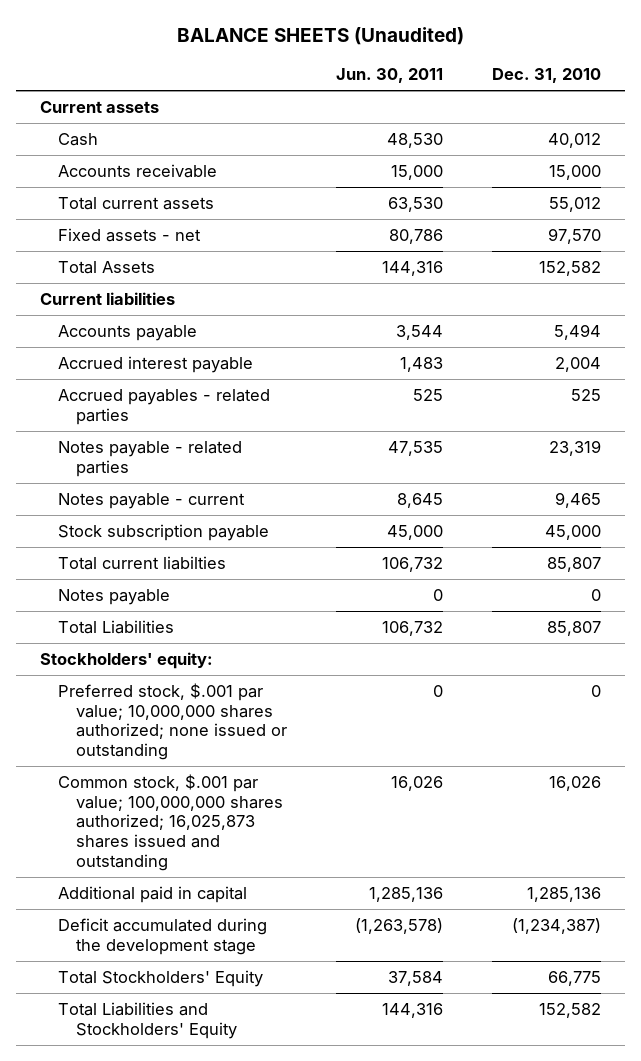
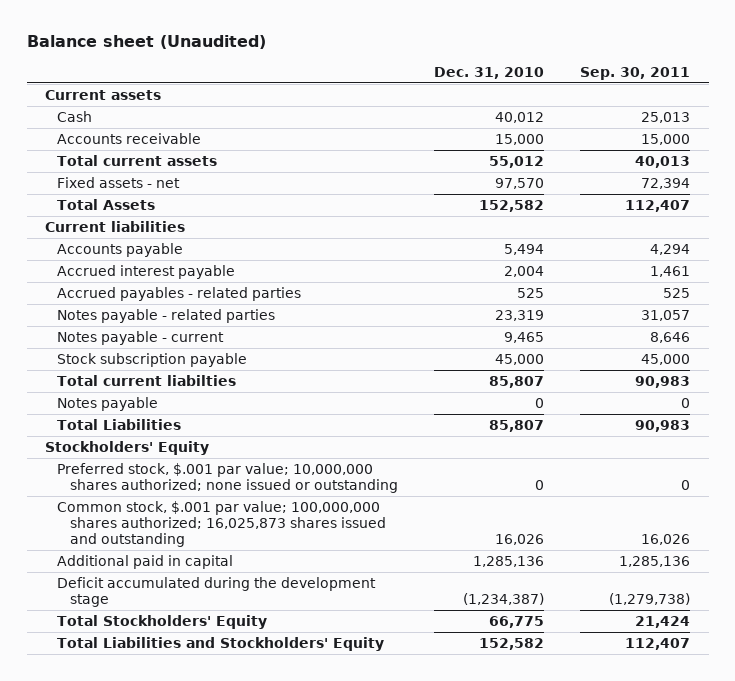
[176,26,464,45] BALANCE SHEETS (Unaudited) -> [26,35,266,50] Balance sheet (Unaudited)
[336,68,444,84] Jun. 30, 2011 -> none
none -> [580,66,691,80] Sep. 30, 2011
[40,651,214,669] Stockholders' equity: -> [44,440,209,455] Stockholders' Equity

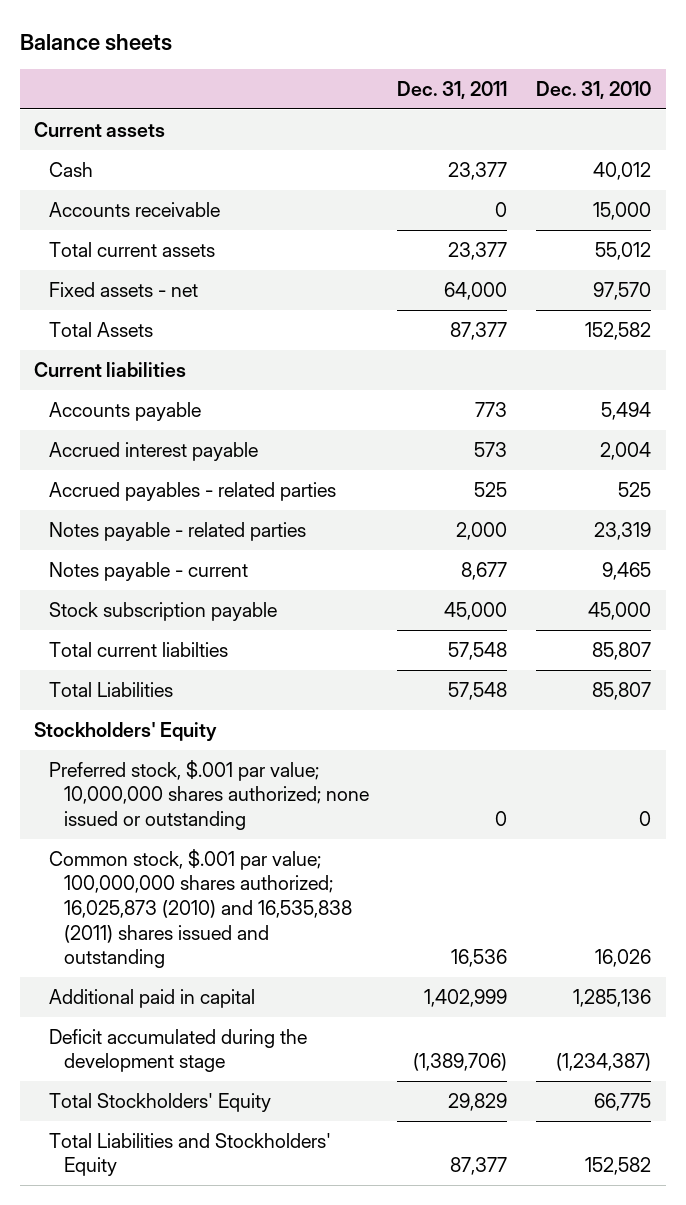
[26,35,266,50] Balance sheet (Unaudited) -> [20,33,173,51] Balance sheets
[580,66,691,80] Sep. 30, 2011 -> none
none -> [397,81,508,100] Dec. 31, 2011
[57,396,159,411] Notes payable -> none
[57,500,386,547] Common stock, $.001 par value; 100,000,000 shares authorized; 16,025,873 shares issued and outstanding -> [49,848,352,969] Common stock, $.001 par value; 100,000,000 shares authorized; 16,025,873 (2010) and 16,535,838 (2011) shares issued and outstanding

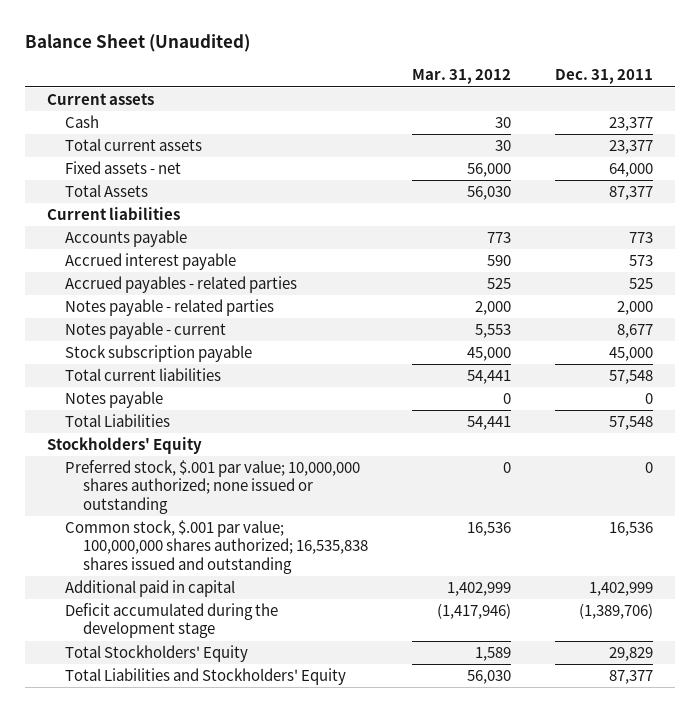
[20,33,173,51] Balance sheets -> [24,34,250,53] Balance Sheet (Unaudited)
[536,81,652,100] Dec. 31, 2010 -> none
none -> [411,69,511,85] Mar. 31, 2012
[49,201,221,217] Accounts receivable -> none
[49,641,229,657] Total current liabilties -> [64,368,221,382] Total current liabilities
none -> [64,391,163,409] Notes payable
[49,848,352,969] Common stock, $.001 par value; 100,000,000 shares authorized; 16,025,873 (2010) and 16,535,838 (2011) shares issued and outstanding -> [64,520,368,574] Common stock, $.001 par value; 100,000,000 shares authorized; 16,535,838 shares issued and outstanding

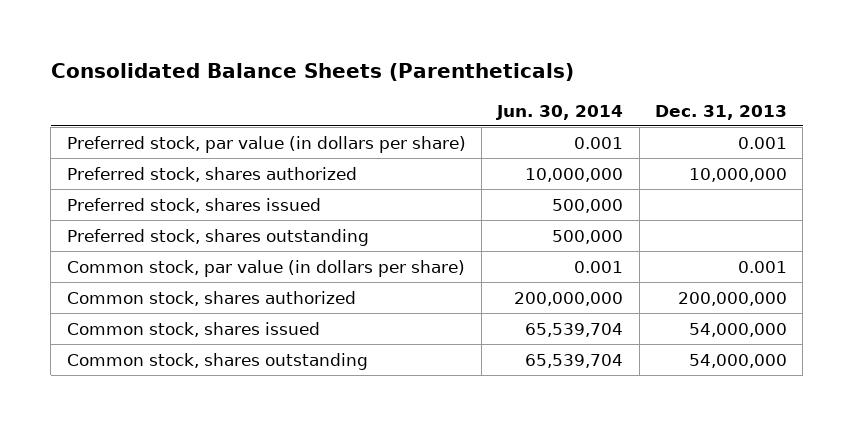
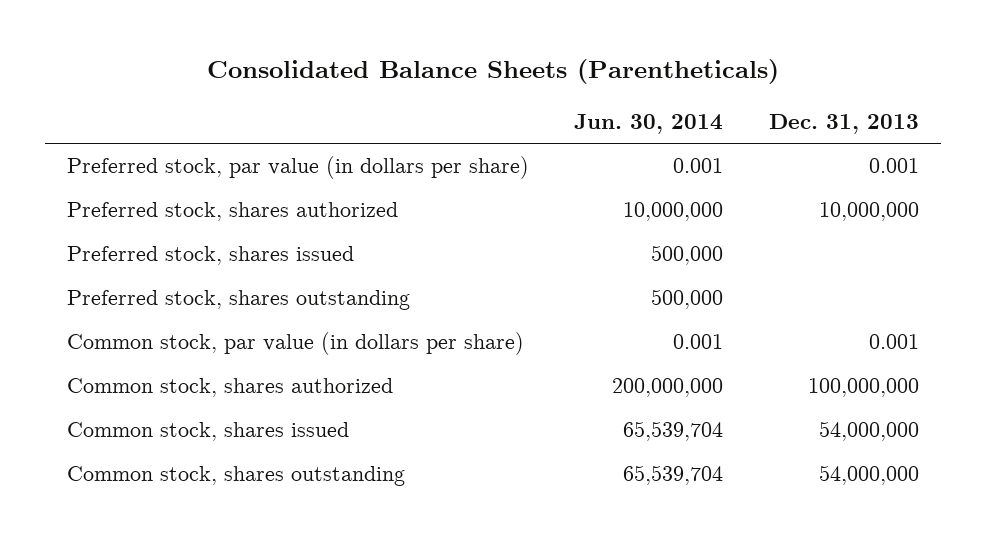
[678,291,788,306] 200,000,000 -> [807,378,919,398] 100,000,000

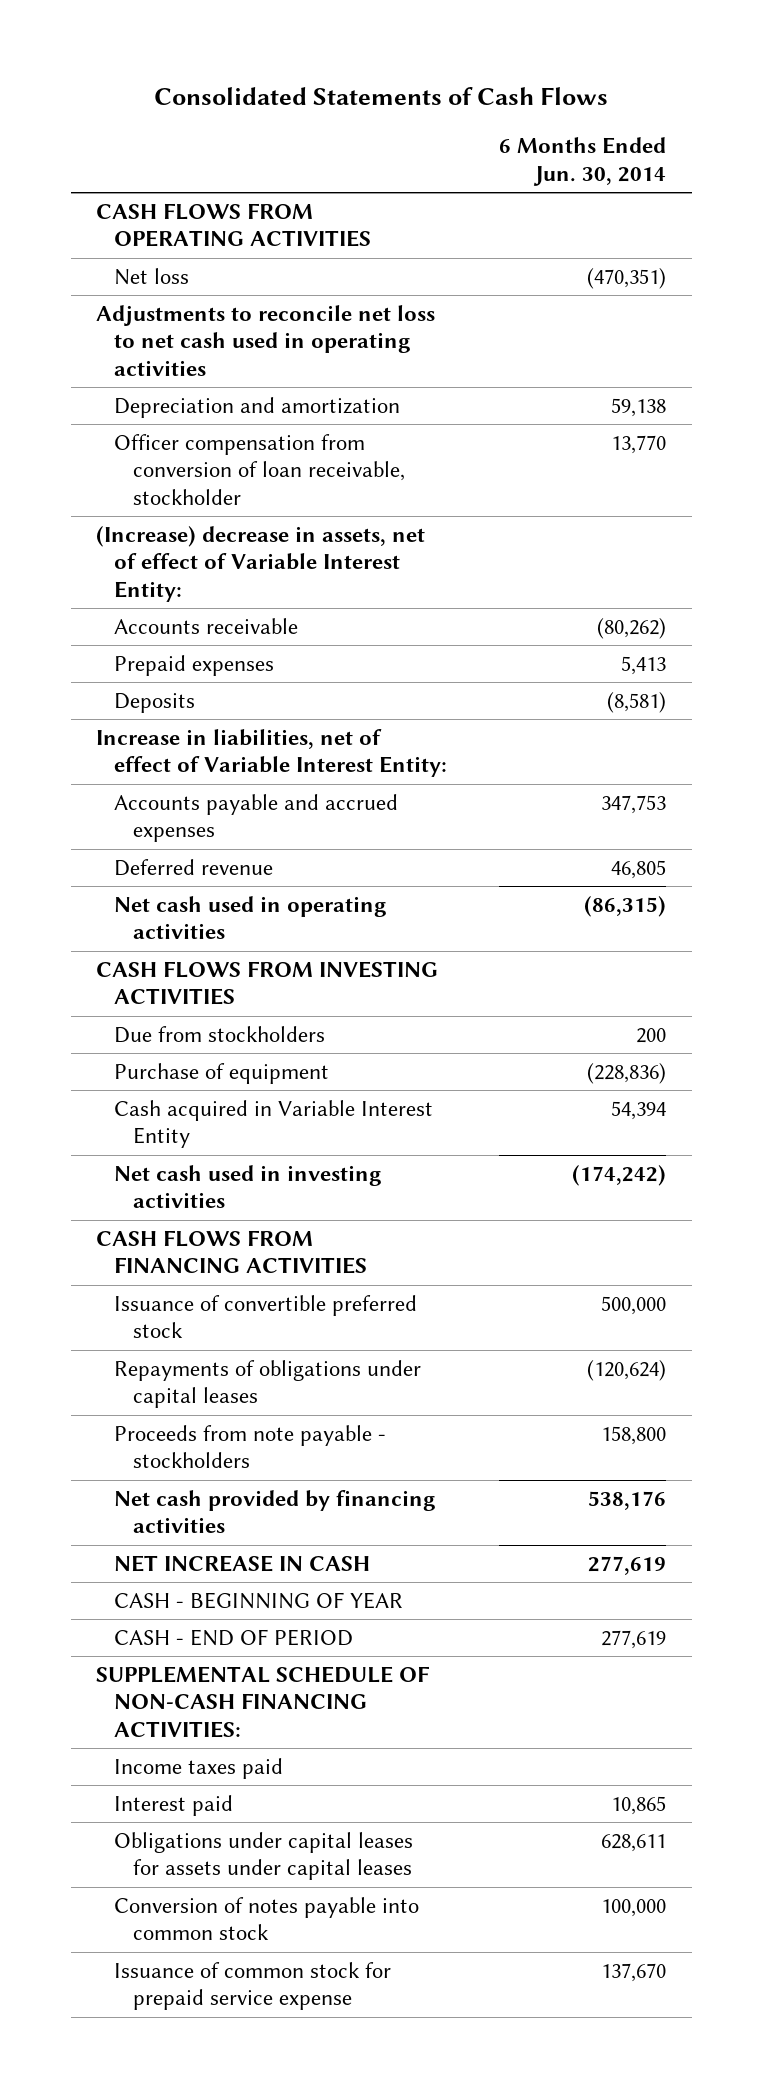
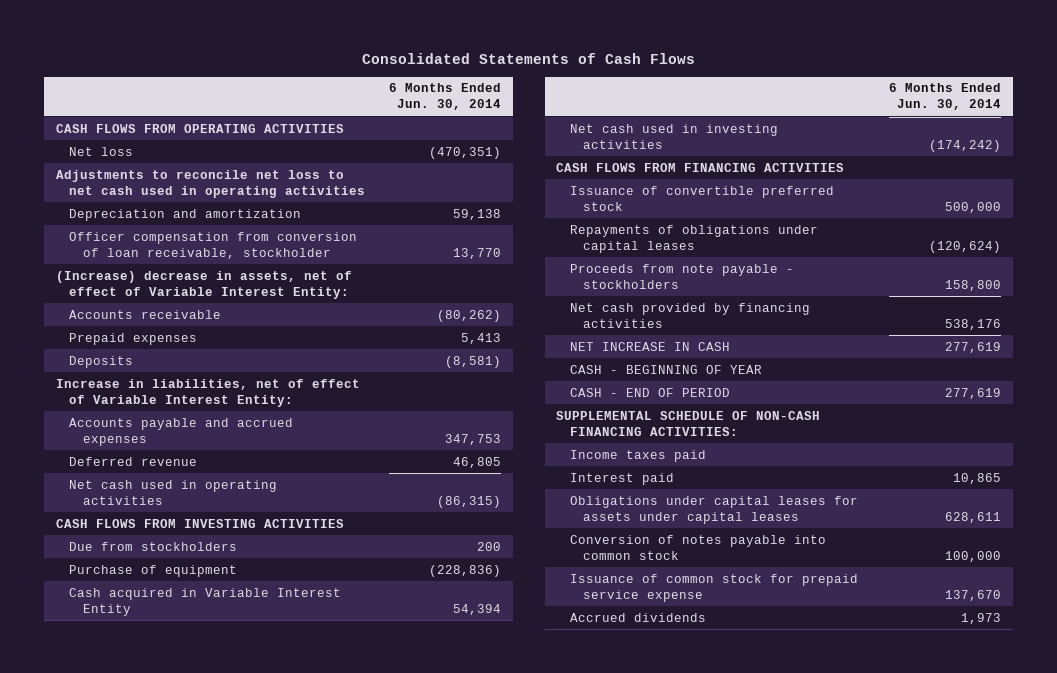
none -> [569,612,706,622] Accrued dividends

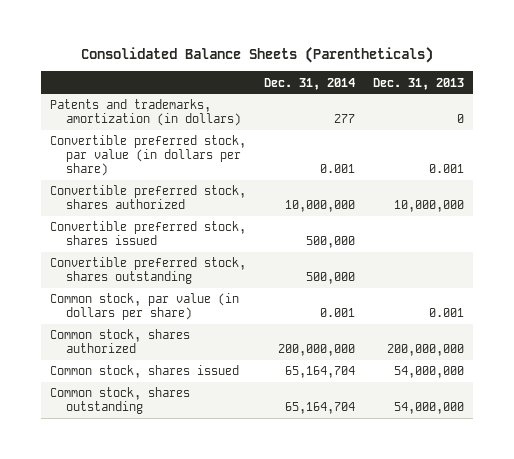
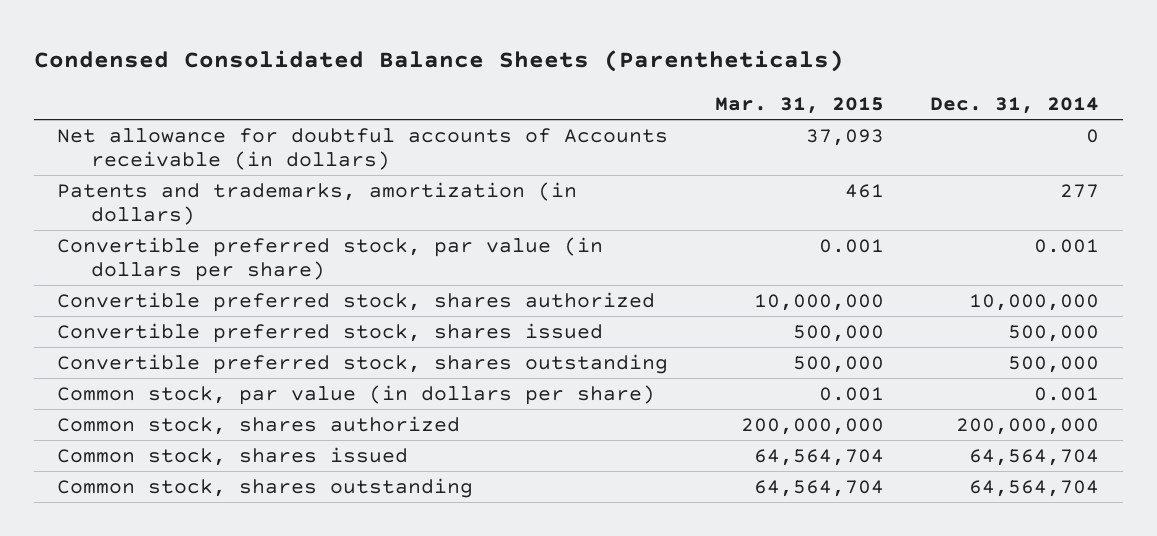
[80,47,433,64] Consolidated Balance Sheets (Parentheticals) -> [34,50,845,73] Condensed Consolidated Balance Sheets (Parentheticals)
[372,77,464,90] Dec. 31, 2013 -> none
none -> [714,97,884,115] Mar. 31, 2015
none -> [57,127,669,171] Net allowance for doubtful accounts of Accounts receivable (in dollars)
[284,366,355,379] 65,164,704 -> [969,448,1100,466] 64,564,704
[284,402,355,415] 65,164,704 -> [969,479,1100,497] 64,564,704

